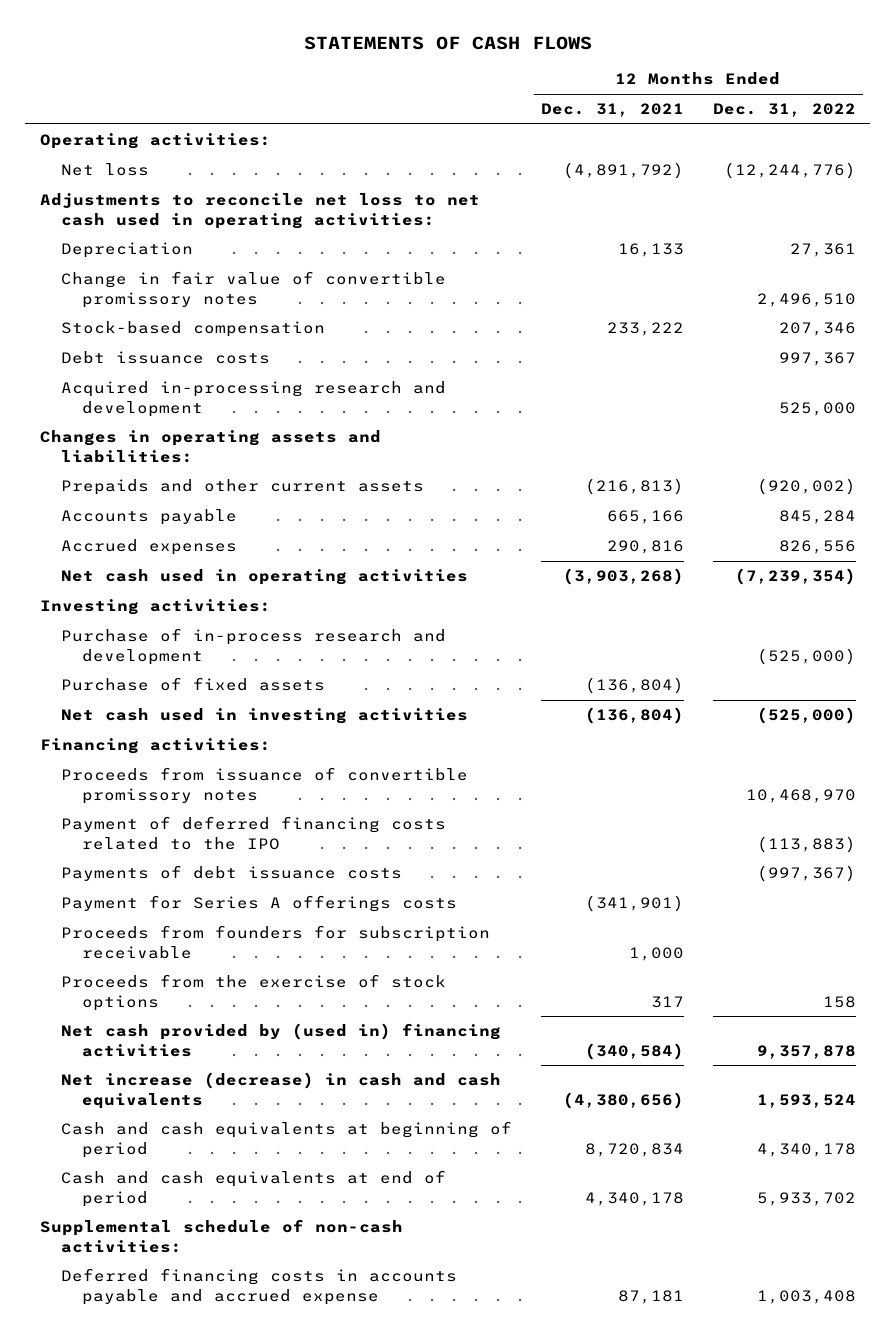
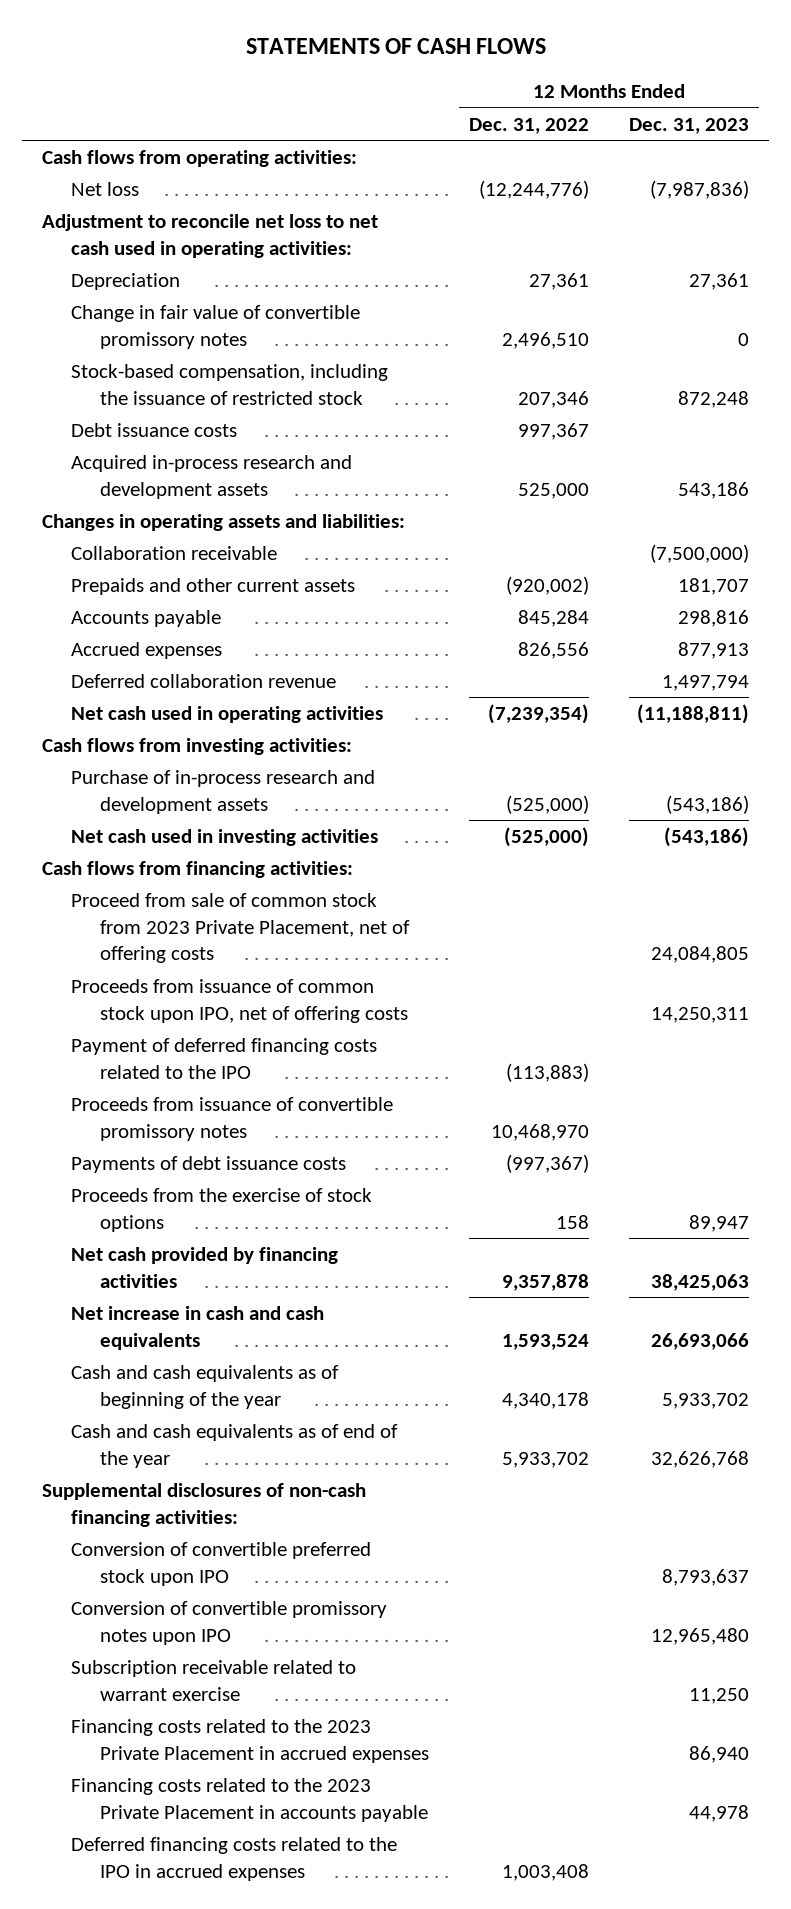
[540,103,684,118] Dec. 31, 2021 -> none
none -> [629,117,750,134] Dec. 31, 2023
[39,133,271,150] Operating activities: -> [42,150,358,168] Cash flows from operating activities:
[39,193,480,229] Adjustments to reconcile net loss to net cash used in operating activities: -> [42,214,379,258] Adjustment to reconcile net loss to net cash used in operating activities:
[61,321,326,338] Stock-based compensation -> [71,364,389,405] Stock-based compensation, including the issuance of restricted stock
[61,381,447,417] Acquired in-processing research and development -> [71,455,353,499] Acquired in-process research and development assets
none -> [71,546,278,561] Collaboration receivable
none -> [71,674,337,689] Deferred collaboration revenue
[61,677,326,692] Purchase of fixed assets -> none
[39,599,271,616] Investing activities: -> [42,738,353,756] Cash flows from investing activities:
[61,628,447,665] Purchase of in-process research and development -> [71,770,376,814] Purchase of in-process research and development assets
[39,738,271,755] Financing activities: -> [42,861,354,879] Cash flows from financing activities:
none -> [71,893,411,964] Proceed from sale of common stock from 2023 Private Placement, net of offering costs
none -> [71,979,409,1023] Proceeds from issuance of common stock upon IPO, net of offering costs
[61,767,469,804] Proceeds from issuance of convertible promissory notes -> [71,1097,394,1141] Proceeds from issuance of convertible promissory notes
[61,895,458,913] Payment for Series A offerings costs -> none
[61,925,491,959] Proceeds from founders for subscription receivable -> none
[61,1023,502,1057] Net cash provided by (used in) financing activities -> [71,1247,339,1288] Net cash provided by financing activities
[61,1072,502,1109] Net increase (decrease) in cash and cash equivalents -> [71,1306,325,1350] Net increase in cash and cash equivalents
[61,1121,513,1158] Cash and cash equivalents at beginning of period -> [71,1365,340,1409] Cash and cash equivalents as of beginning of the year
[61,1170,447,1207] Cash and cash equivalents at end of period -> [71,1424,399,1468] Cash and cash equivalents as of end of the year
[39,1219,403,1253] Supplemental schedule of non-cash activities: -> [42,1483,367,1527] Supplemental disclosures of non-cash financing activities:
none -> [71,1542,372,1586] Conversion of convertible preferred stock upon IPO
none -> [71,1601,388,1645] Conversion of convertible promissory notes upon IPO
none -> [71,1660,357,1701] Subscription receivable related to warrant exercise
none -> [71,1719,430,1763] Financing costs related to the 2023 Private Placement in accrued expenses
none -> [71,1778,429,1822] Financing costs related to the 2023 Private Placement in accounts payable
[61,1268,458,1305] Deferred financing costs in accounts payable and accrued expense -> [71,1837,398,1881] Deferred financing costs related to the IPO in accrued expenses

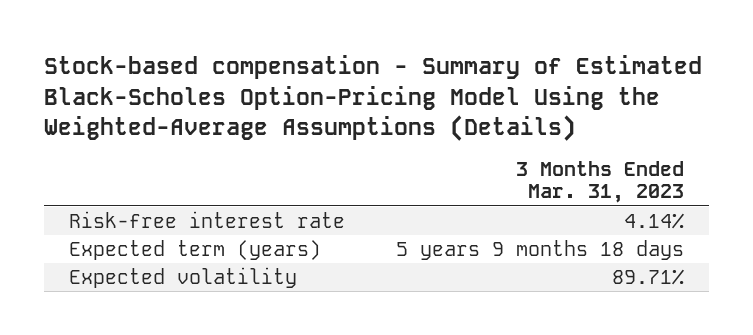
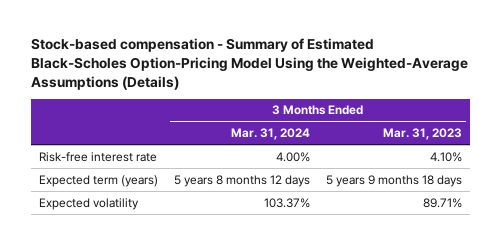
none -> [231,128,311,141] Mar. 31, 2024
[623,212,684,229] 4.14% -> [430,151,463,162] 4.10%

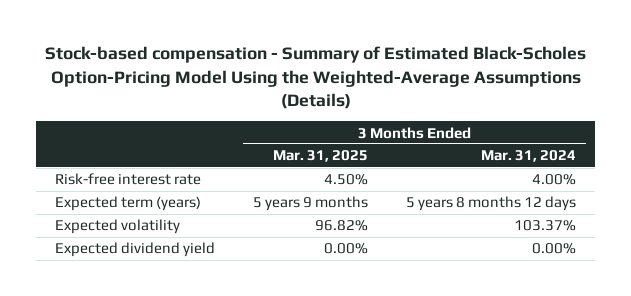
[383,128,463,141] Mar. 31, 2023 -> none
none -> [273,150,369,163] Mar. 31, 2025
none -> [54,242,215,258] Expected dividend yield

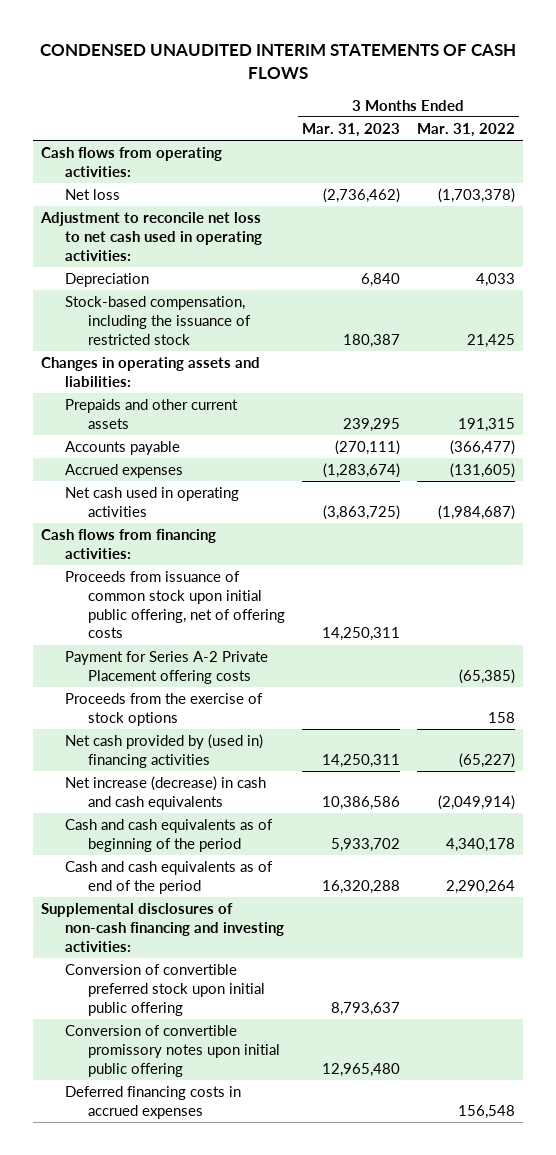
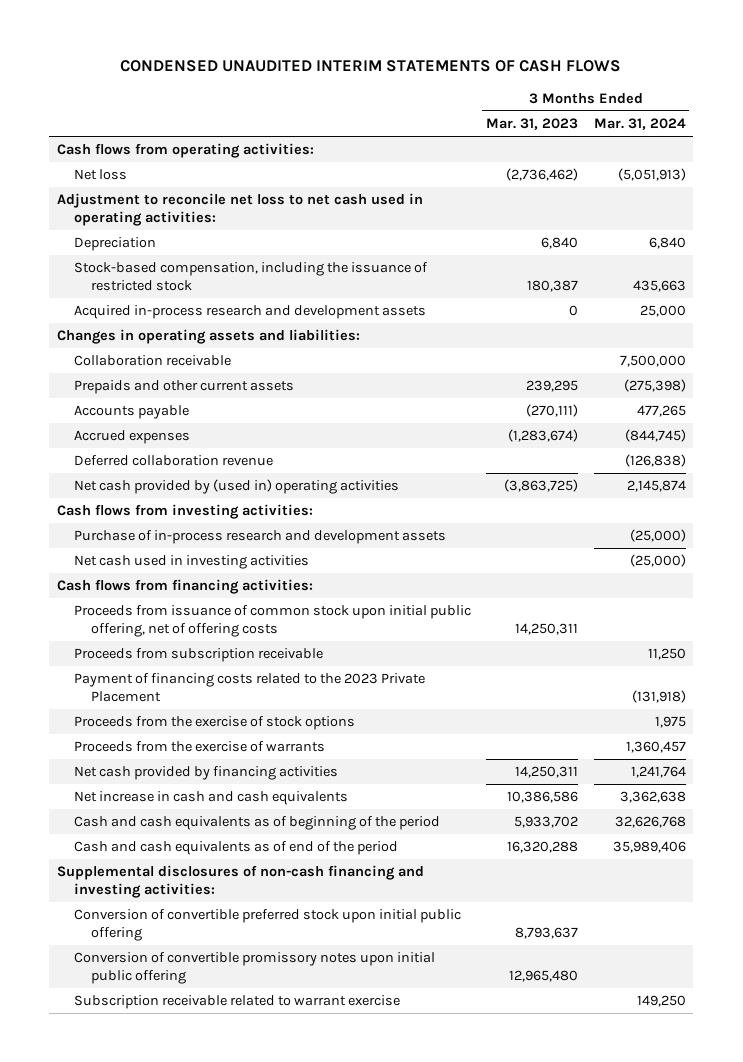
[416,122,515,137] Mar. 31, 2022 -> none
none -> [593,118,686,131] Mar. 31, 2024
none -> [74,305,427,320] Acquired in-process research and development assets
none -> [74,355,232,367] Collaboration receivable
none -> [74,455,274,467] Deferred collaboration revenue
[64,486,239,517] Net cash used in operating activities -> [74,479,400,495] Net cash provided by (used in) operating activities
none -> [56,504,313,520] Cash flows from investing activities:
none -> [74,530,447,545] Purchase of in-process research and development assets
none -> [74,555,310,570] Net cash used in investing activities
[64,650,268,684] Payment for Series A-2 Private Placement offering costs -> none
none -> [74,648,324,663] Proceeds from subscription receivable
none -> [74,673,426,702] Payment of financing costs related to the 2023 Private Placement
none -> [74,741,326,753] Proceeds from the exercise of warrants
[64,733,263,768] Net cash provided by (used in) financing activities -> [74,766,339,781] Net cash provided by financing activities
[64,775,266,810] Net increase (decrease) in cash and cash equivalents -> [74,791,349,806] Net increase in cash and cash equivalents
[64,1085,241,1119] Deferred financing costs in accrued expenses -> none
none -> [74,995,401,1010] Subscription receivable related to warrant exercise

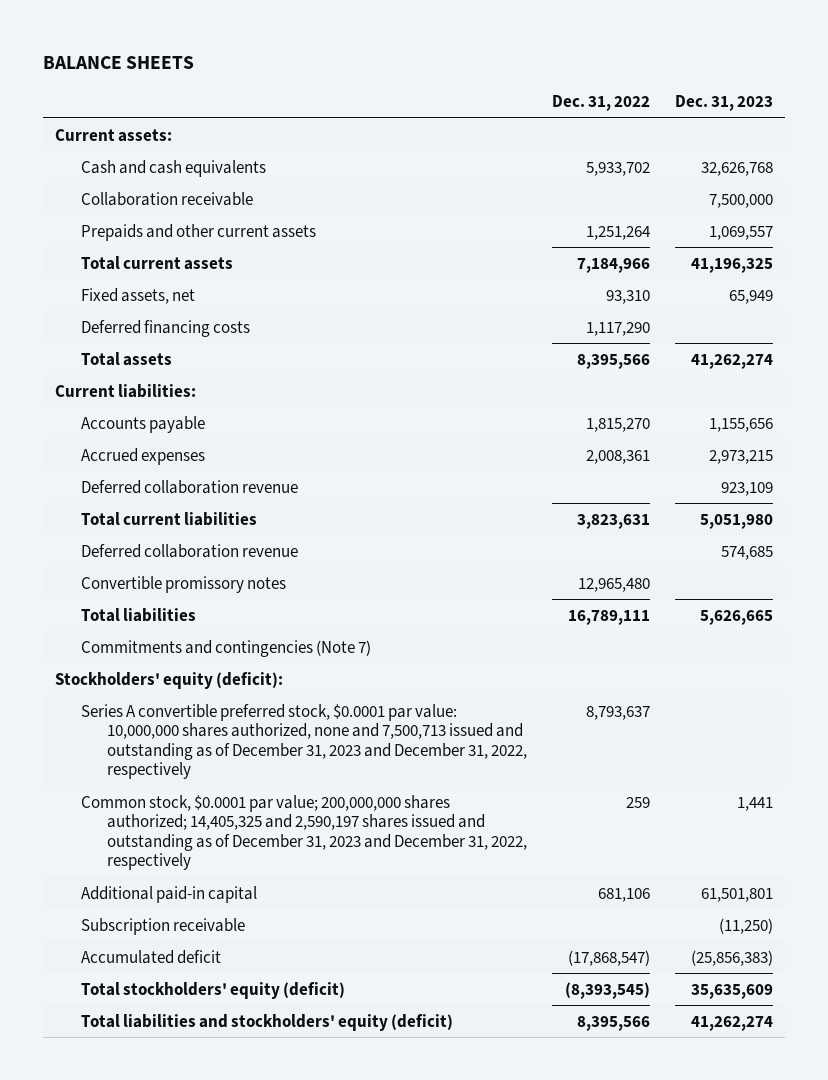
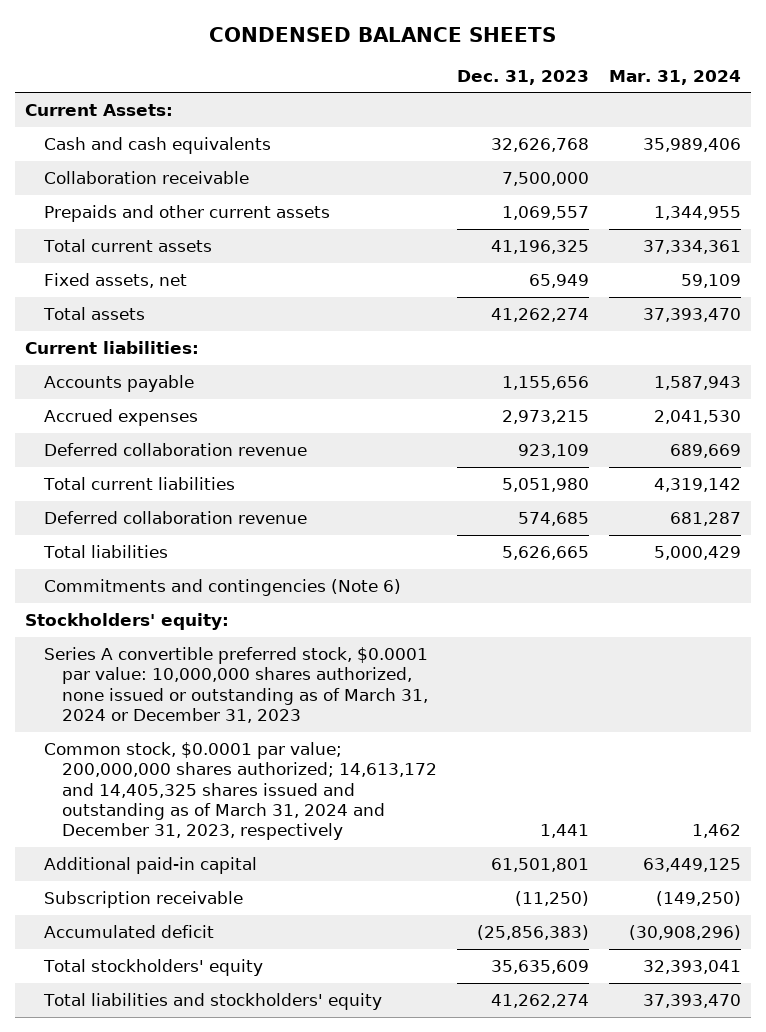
[42,55,194,69] BALANCE SHEETS -> [209,26,557,42] CONDENSED BALANCE SHEETS
[552,95,651,112] Dec. 31, 2022 -> none
none -> [608,69,741,85] Mar. 31, 2024
[55,128,173,142] Current assets: -> [25,104,174,117] Current Assets:
[81,319,251,337] Deferred financing costs -> none
[81,575,287,593] Convertible promissory notes -> none
[81,639,372,657] Commitments and contingencies (Note 7) -> [43,579,401,597] Commitments and contingencies (Note 6)
[55,671,284,689] Stockholders' equity (deficit): -> [25,613,230,631] Stockholders' equity:
[81,703,528,780] Series A convertible preferred stock, $0.0001 par value: 10,000,000 shares authorized, none and 7,500,713 issued and outstanding as of December 31, 2023 and December 31, 2022, respectively -> [43,647,428,723] Series A convertible preferred stock, $0.0001 par value: 10,000,000 shares authorized, none issued or outstanding as of March 31, 2024 or December 31, 2023
[81,794,528,871] Common stock, $0.0001 par value; 200,000,000 shares authorized; 14,405,325 and 2,590,197 shares issued and outstanding as of December 31, 2023 and December 31, 2022, respectively -> [43,742,437,841] Common stock, $0.0001 par value; 200,000,000 shares authorized; 14,613,172 and 14,405,325 shares issued and outstanding as of March 31, 2024 and December 31, 2023, respectively
[81,981,346,999] Total stockholders' equity (deficit) -> [42,959,263,977] Total stockholders' equity
[81,1013,454,1031] Total liabilities and stockholders' equity (deficit) -> [42,993,382,1011] Total liabilities and stockholders' equity

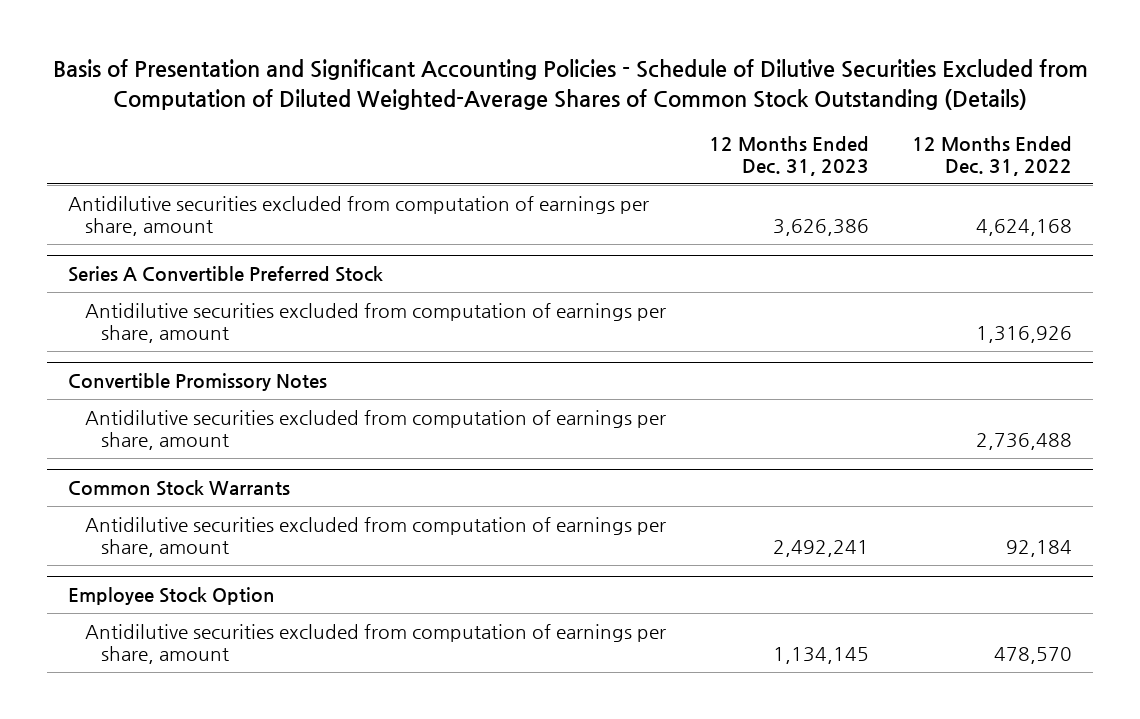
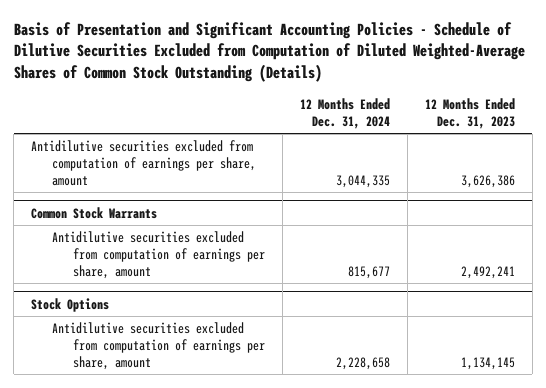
[911,135,1072,177] 12 Months Ended Dec. 31, 2022 -> none
none -> [299,97,390,129] 12 Months Ended Dec. 31, 2024
[68,266,384,283] Series A Convertible Preferred Stock -> none
[84,302,666,344] Antidilutive securities excluded from computation of earnings per share, amount -> none
[68,373,328,392] Convertible Promissory Notes -> none
[84,409,666,451] Antidilutive securities excluded from computation of earnings per share, amount -> none
[68,587,276,606] Employee Stock Option -> [31,297,110,312] Stock Options

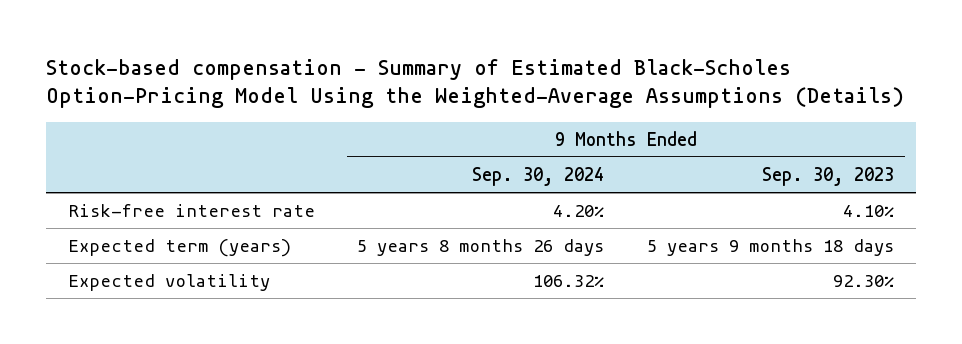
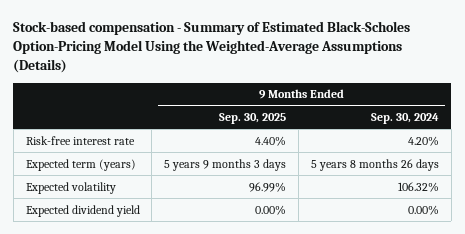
[762,166,895,186] Sep. 30, 2023 -> none
none -> [219,113,287,125] Sep. 30, 2025
none -> [25,204,140,217] Expected dividend yield

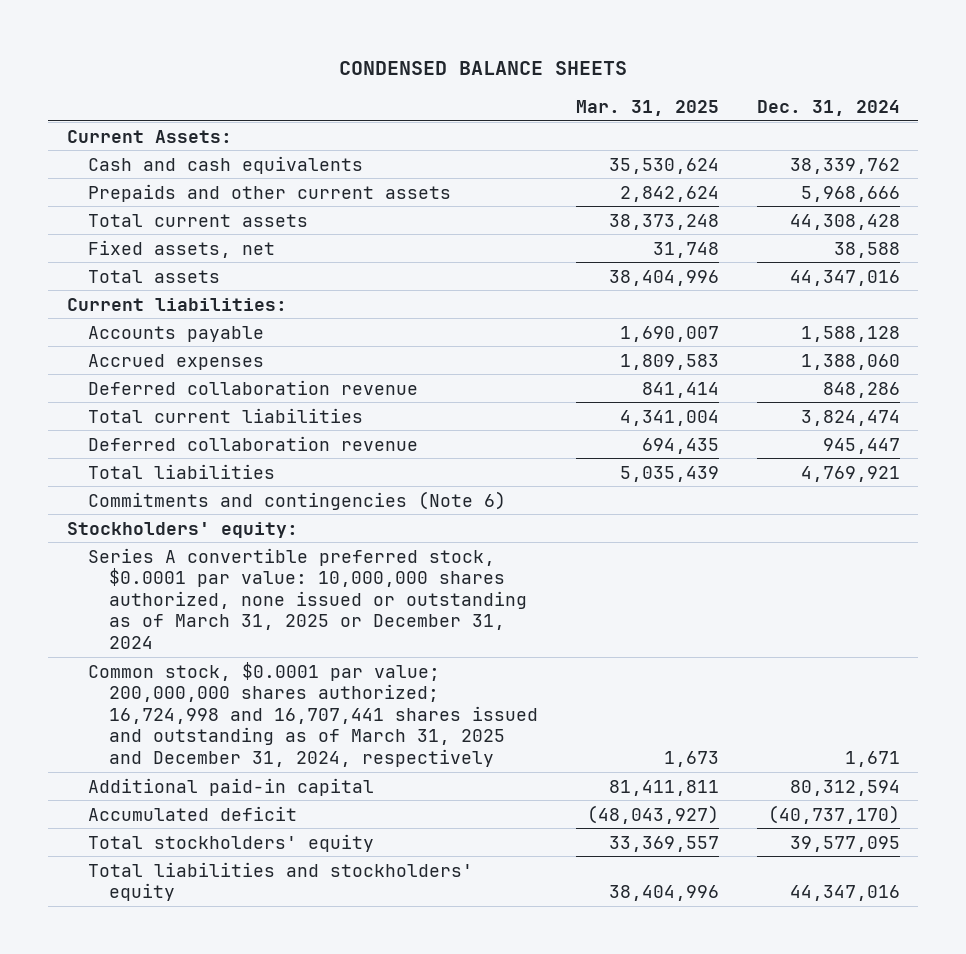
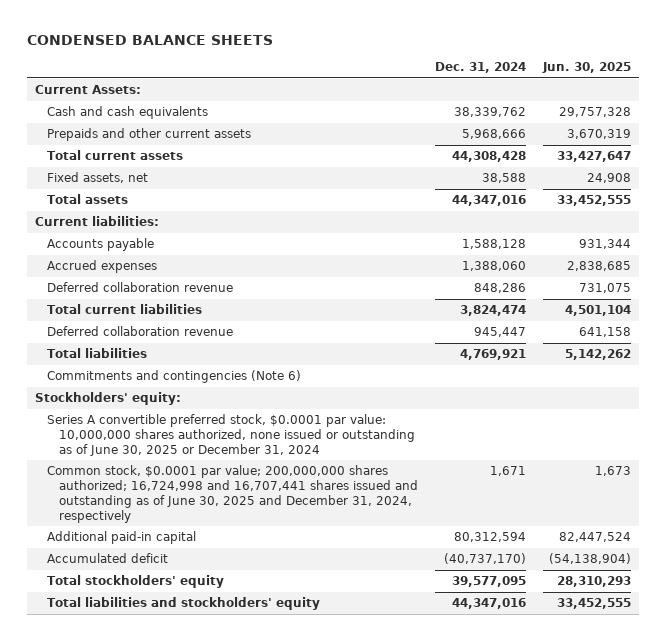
[575,99,719,116] Mar. 31, 2025 -> none
none -> [541,62,631,74] Jun. 30, 2025
[88,547,528,649] Series A convertible preferred stock, $0.0001 par value: 10,000,000 shares authorized, none issued or outstanding as of March 31, 2025 or December 31, 2024 -> [47,414,416,456] Series A convertible preferred stock, $0.0001 par value: 10,000,000 shares authorized, none issued or outstanding as of June 30, 2025 or December 31, 2024
[88,661,539,767] Common stock, $0.0001 par value; 200,000,000 shares authorized; 16,724,998 and 16,707,441 shares issued and outstanding as of March 31, 2025 and December 31, 2024, respectively -> [47,465,419,523] Common stock, $0.0001 par value; 200,000,000 shares authorized; 16,724,998 and 16,707,441 shares issued and outstanding as of June 30, 2025 and December 31, 2024, respectively

